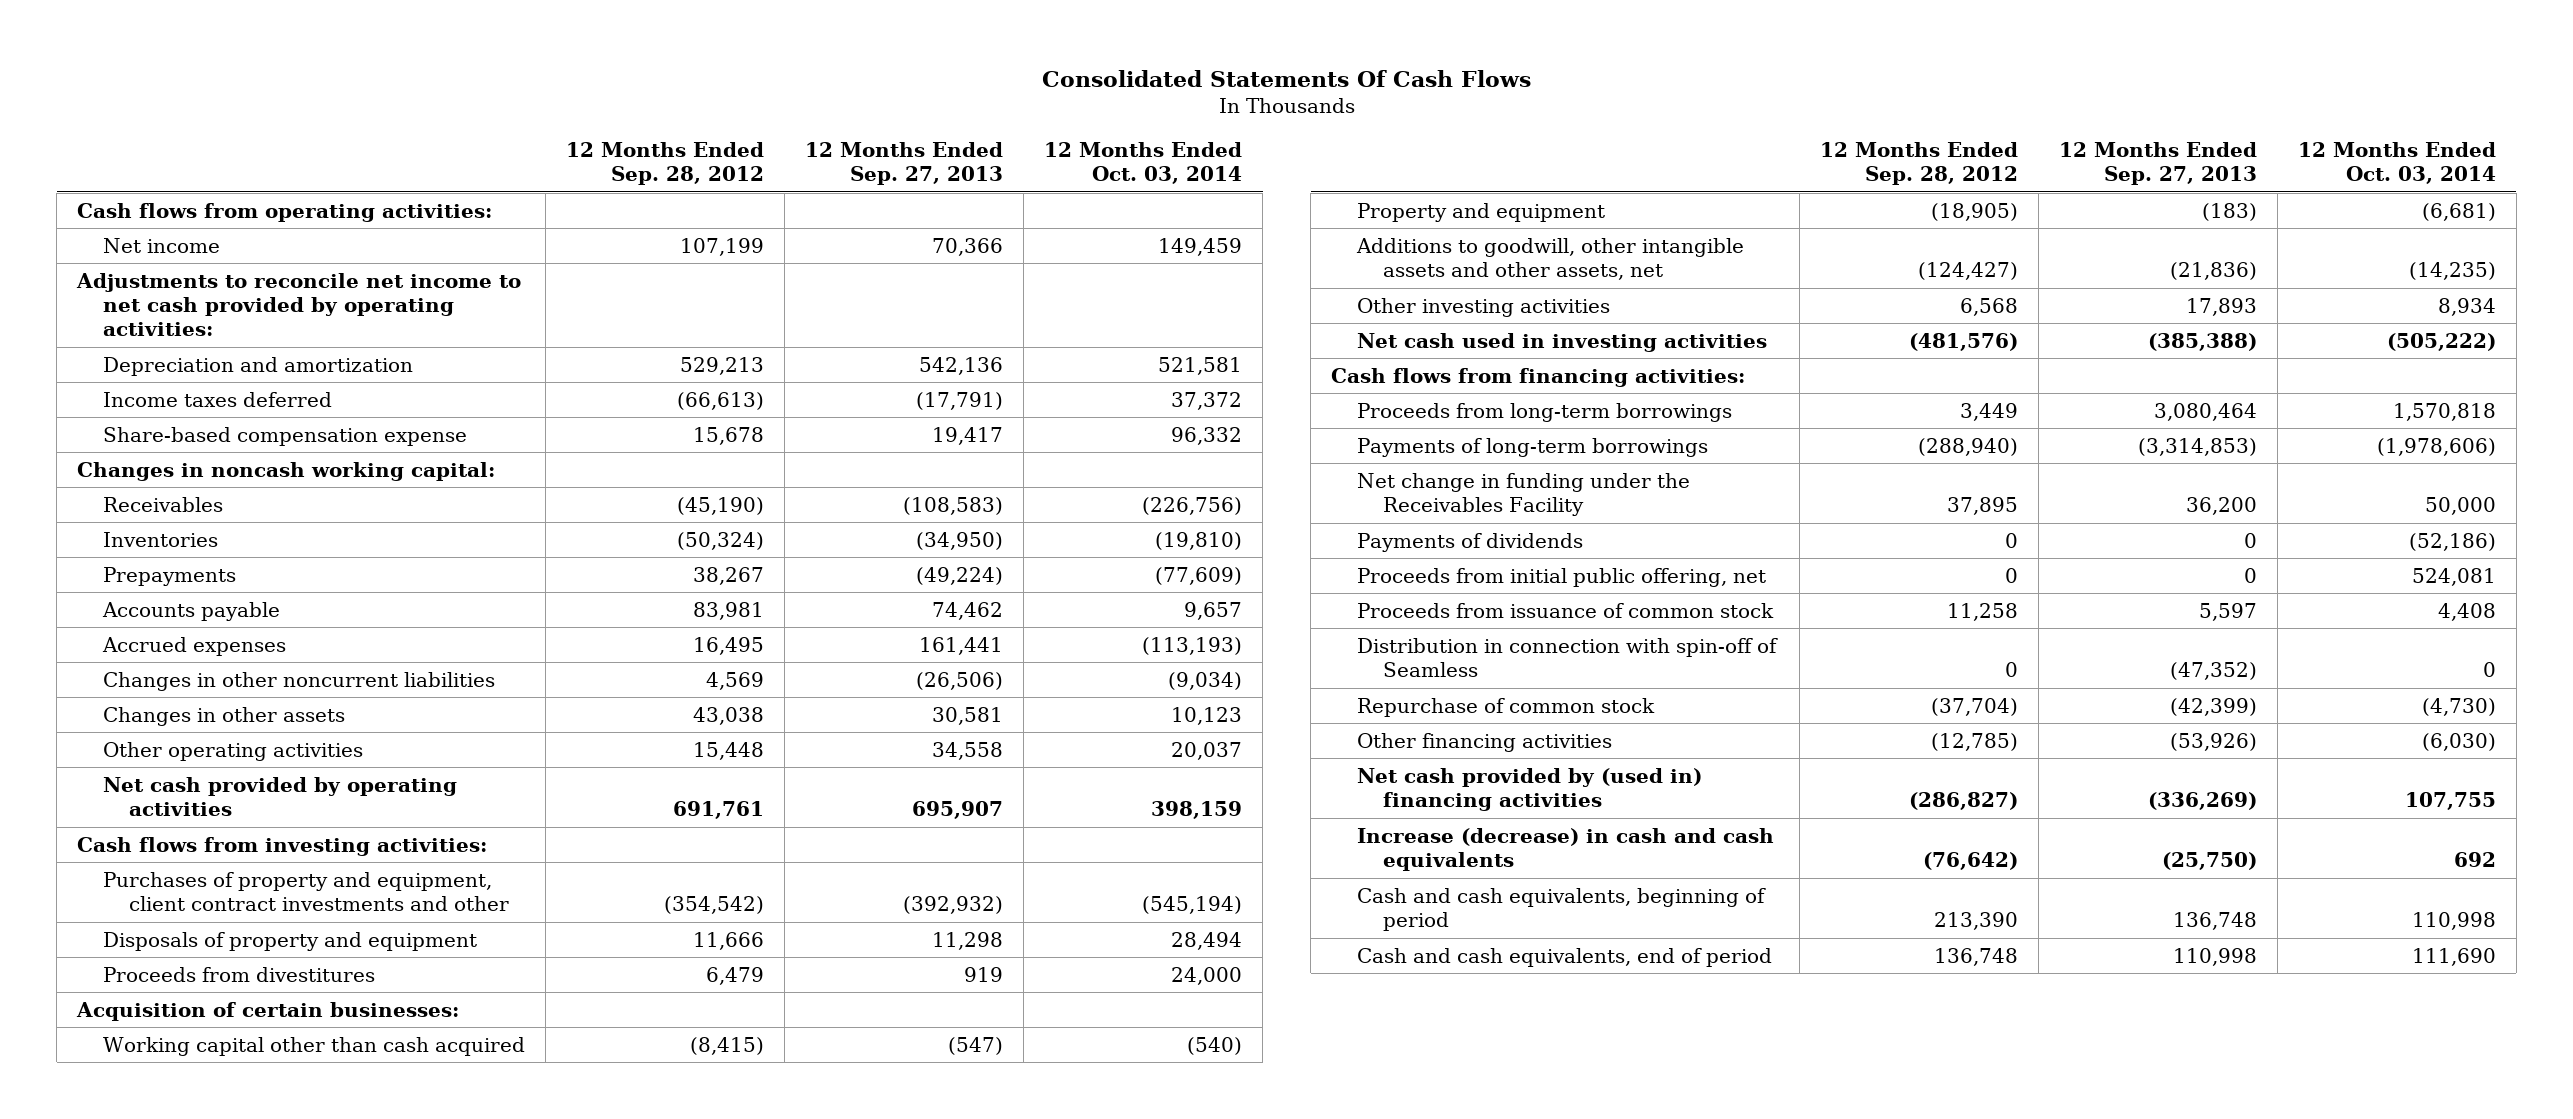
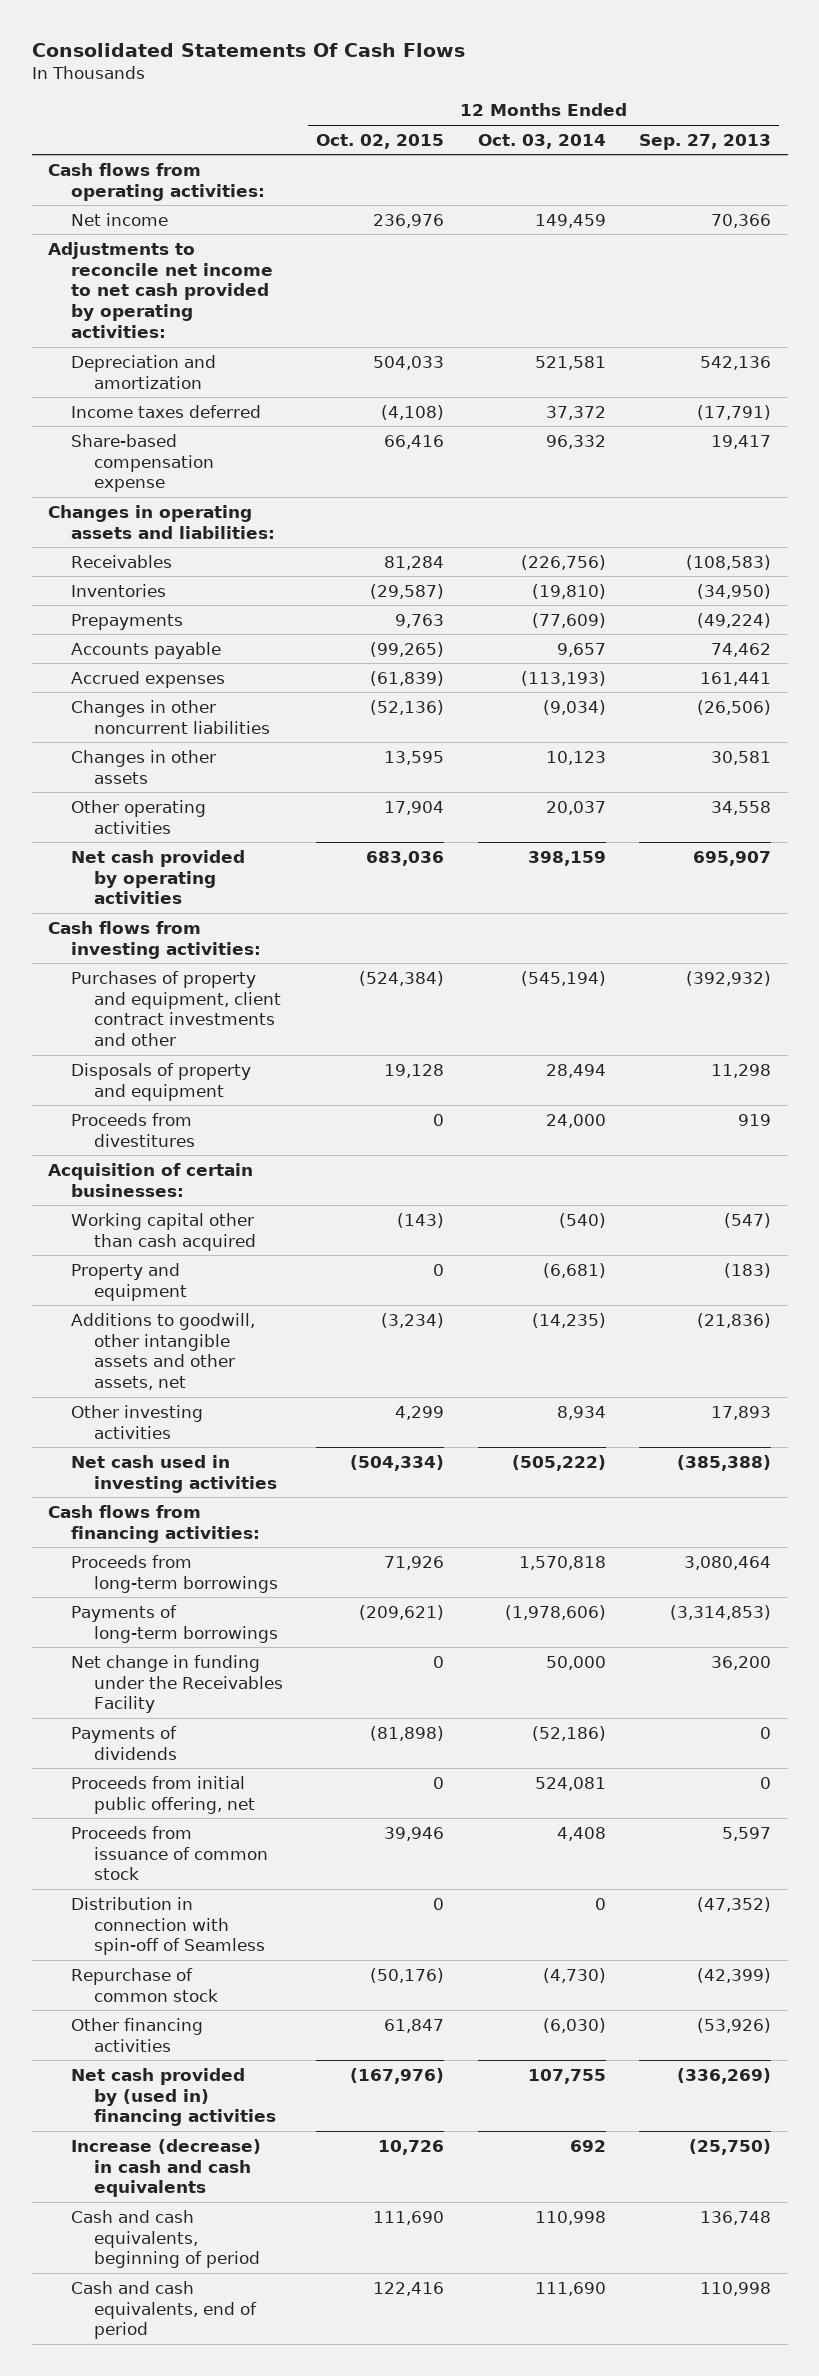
[566,142,765,186] 12 Months Ended Sep. 28, 2012 -> none
none -> [316,133,445,149] Oct. 02, 2015
[77,461,496,481] Changes in noncash working capital: -> [48,504,276,539] Changes in operating assets and liabilities:

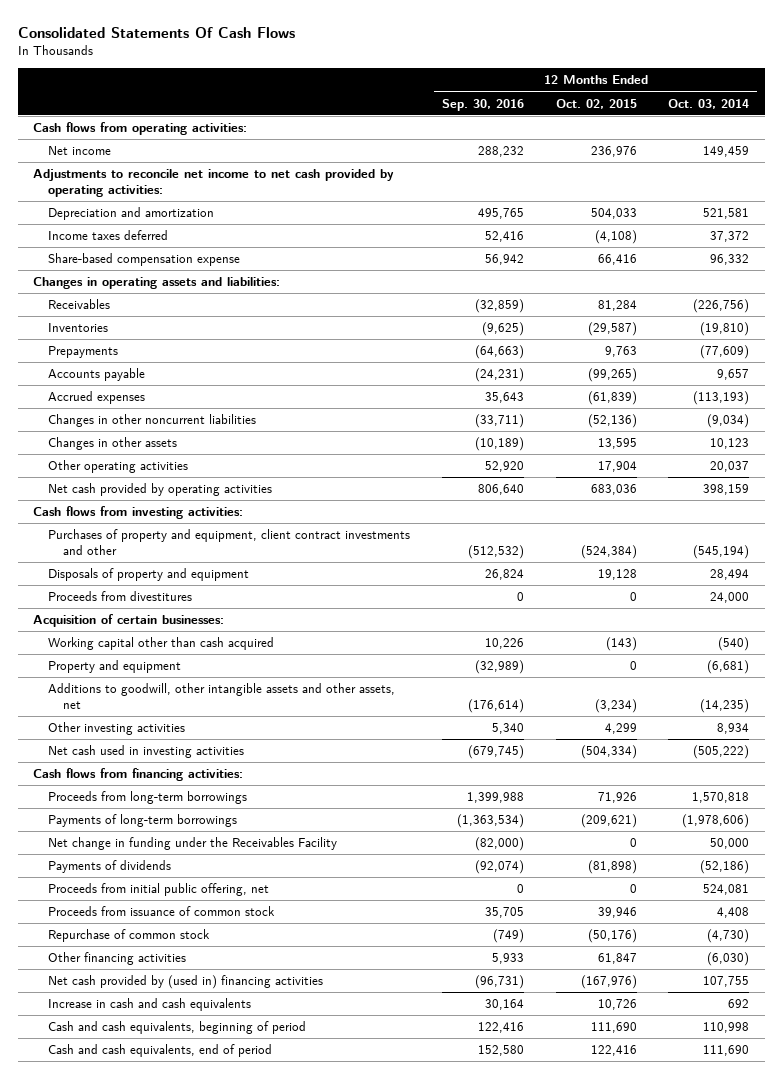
[639,133,772,150] Sep. 27, 2013 -> none
none -> [441,98,524,111] Sep. 30, 2016
[71,1896,266,1956] Distribution in connection with spin-off of Seamless -> none
[71,2138,262,2198] Increase (decrease) in cash and cash equivalents -> [48,998,252,1012] Increase in cash and cash equivalents

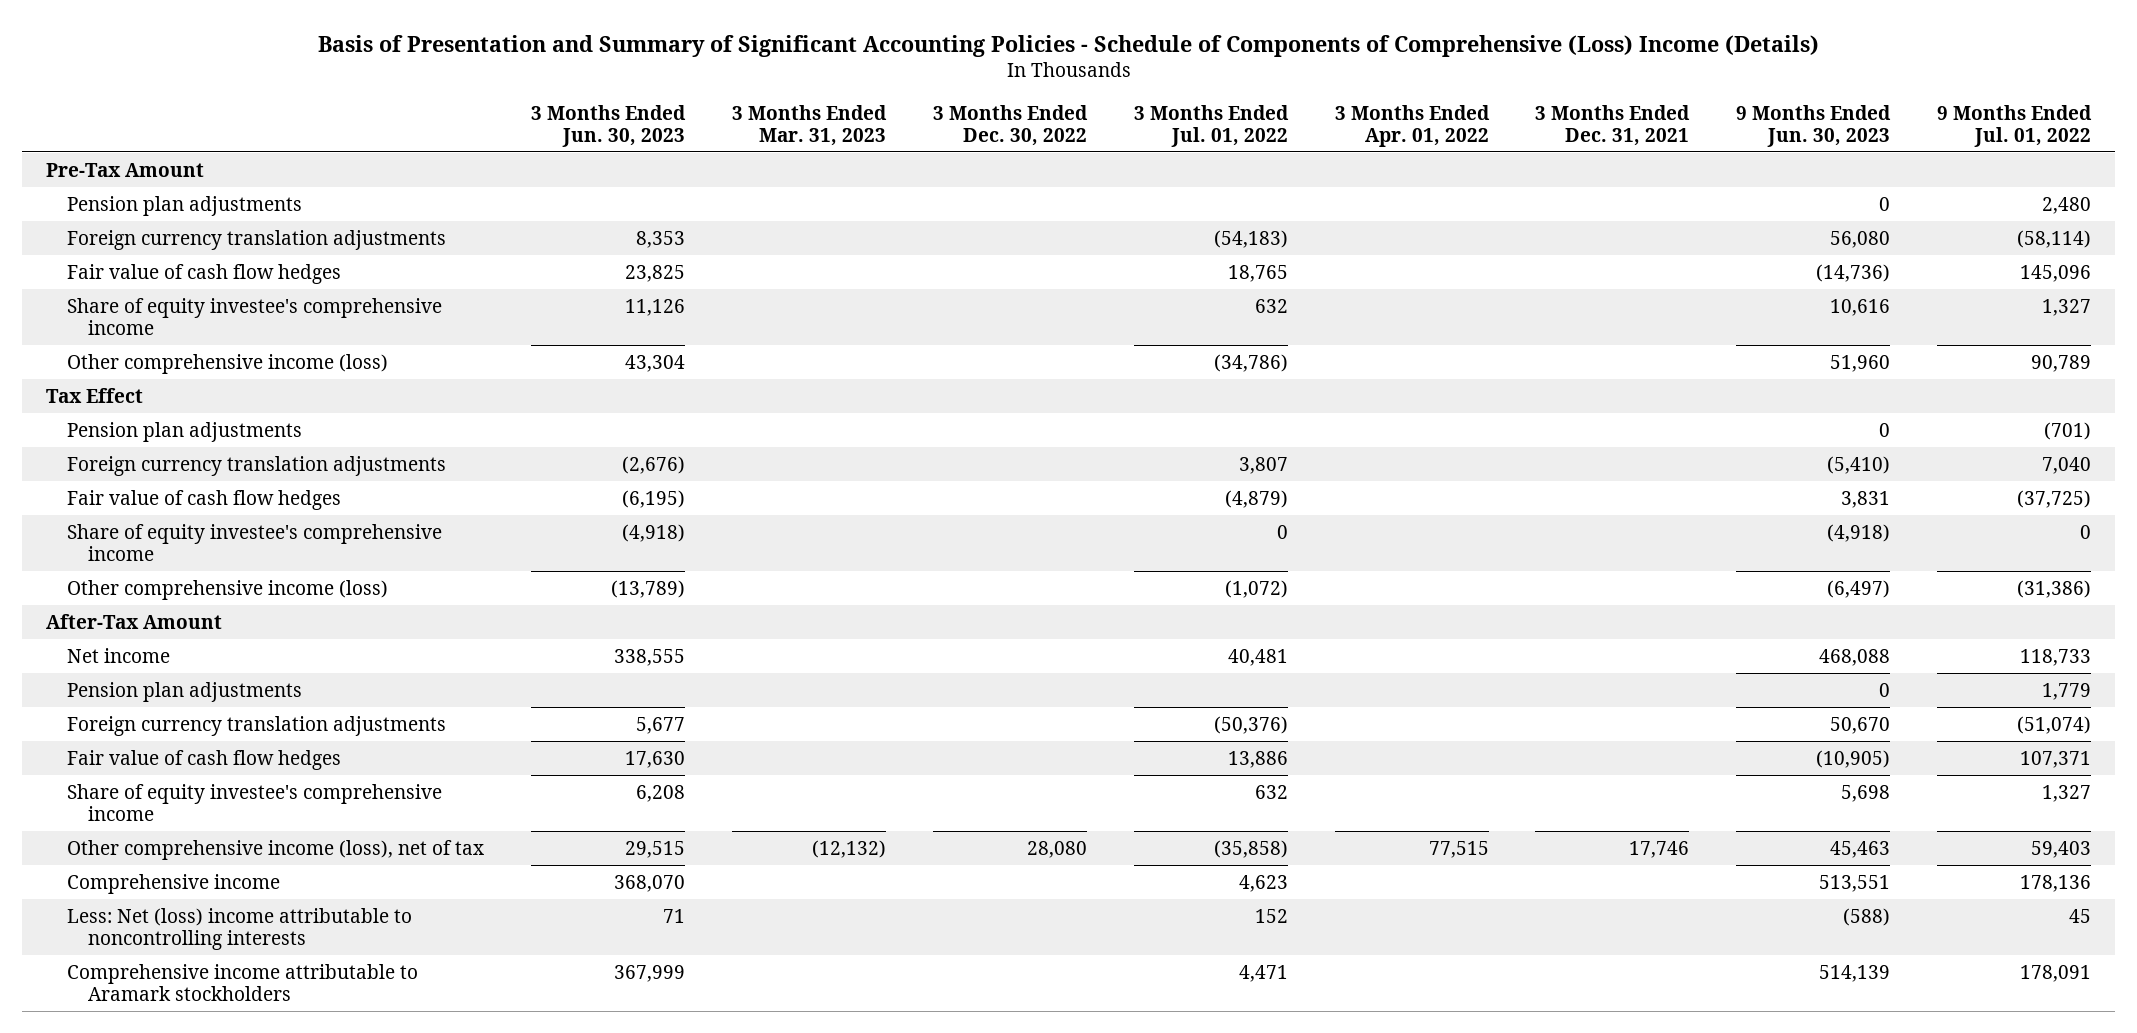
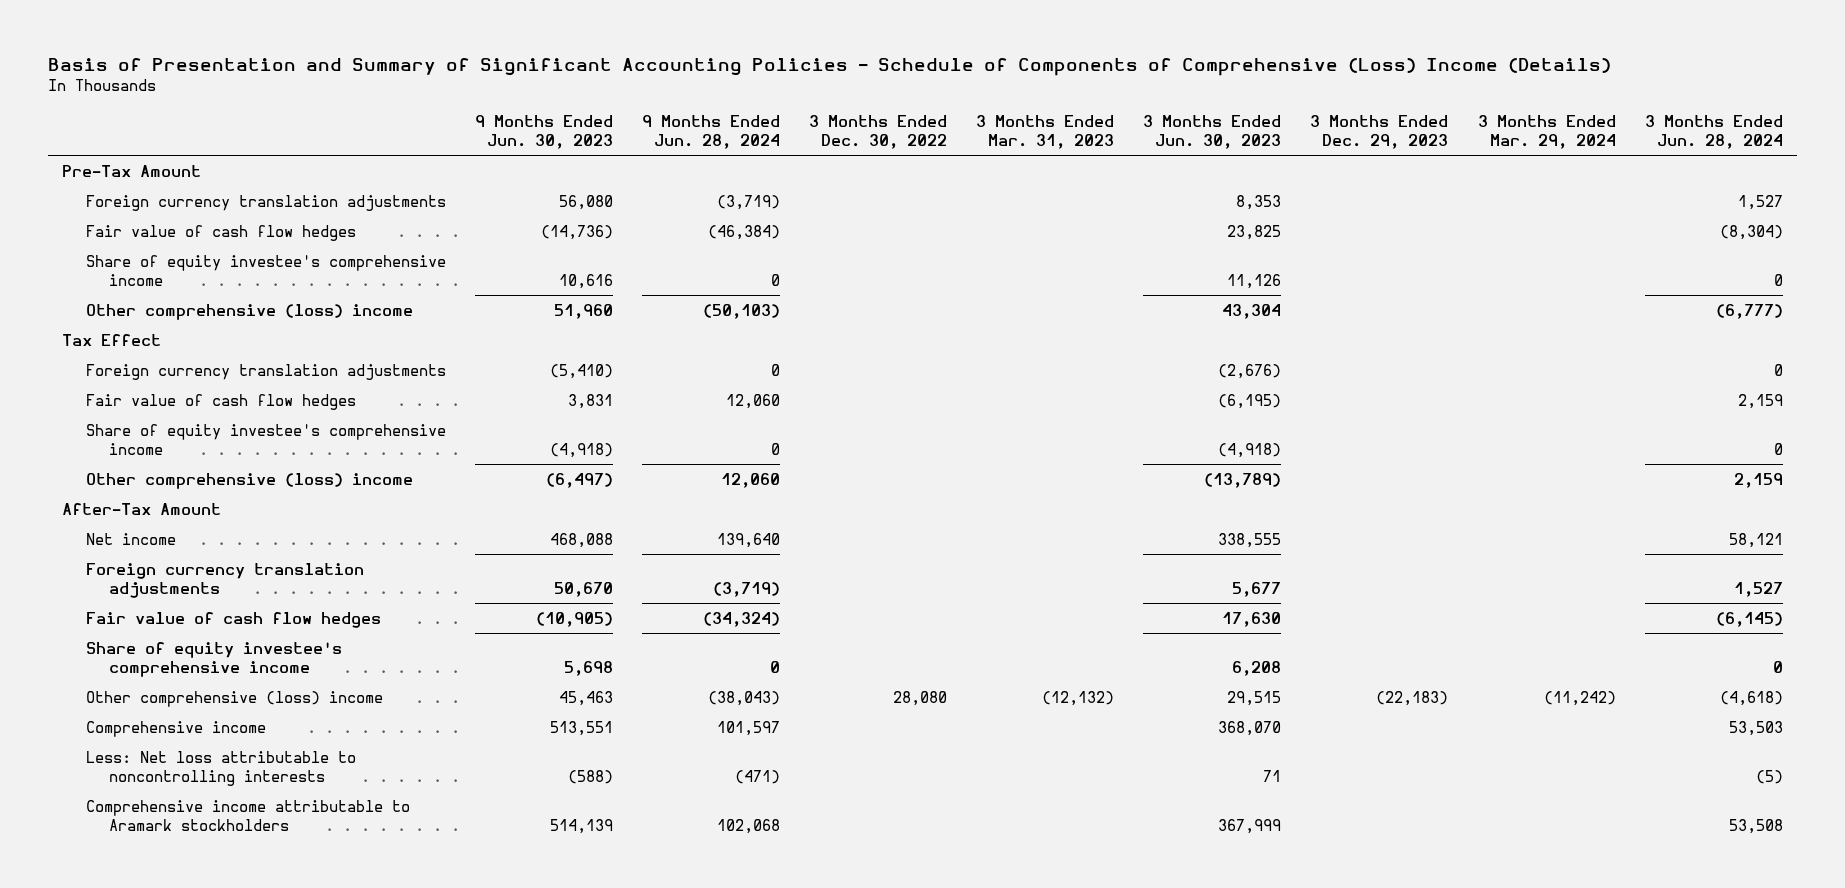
[1133,104,1289,147] 3 Months Ended Jul. 01, 2022 -> none
[1334,104,1490,147] 3 Months Ended Apr. 01, 2022 -> none
[1535,104,1691,146] 3 Months Ended Dec. 31, 2021 -> none
[1937,104,2093,147] 9 Months Ended Jul. 01, 2022 -> none
none -> [641,114,780,150] 9 Months Ended Jun. 28, 2024
none -> [1310,114,1449,150] 3 Months Ended Dec. 29, 2023
none -> [1477,114,1616,150] 3 Months Ended Mar. 29, 2024
none -> [1644,114,1783,150] 3 Months Ended Jun. 28, 2024
[67,195,303,216] Pension plan adjustments -> none
[67,353,389,374] Other comprehensive income (loss) -> [85,303,413,320] Other comprehensive (loss) income
[67,421,303,442] Pension plan adjustments -> none
[67,579,389,600] Other comprehensive income (loss) -> [85,472,413,489] Other comprehensive (loss) income
[67,681,303,702] Pension plan adjustments -> none
[67,839,485,860] Other comprehensive income (loss), net of tax -> [85,690,383,707] Other comprehensive (loss) income
[67,907,413,950] Less: Net (loss) income attributable to noncontrolling interests -> [85,750,356,786] Less: Net loss attributable to noncontrolling interests

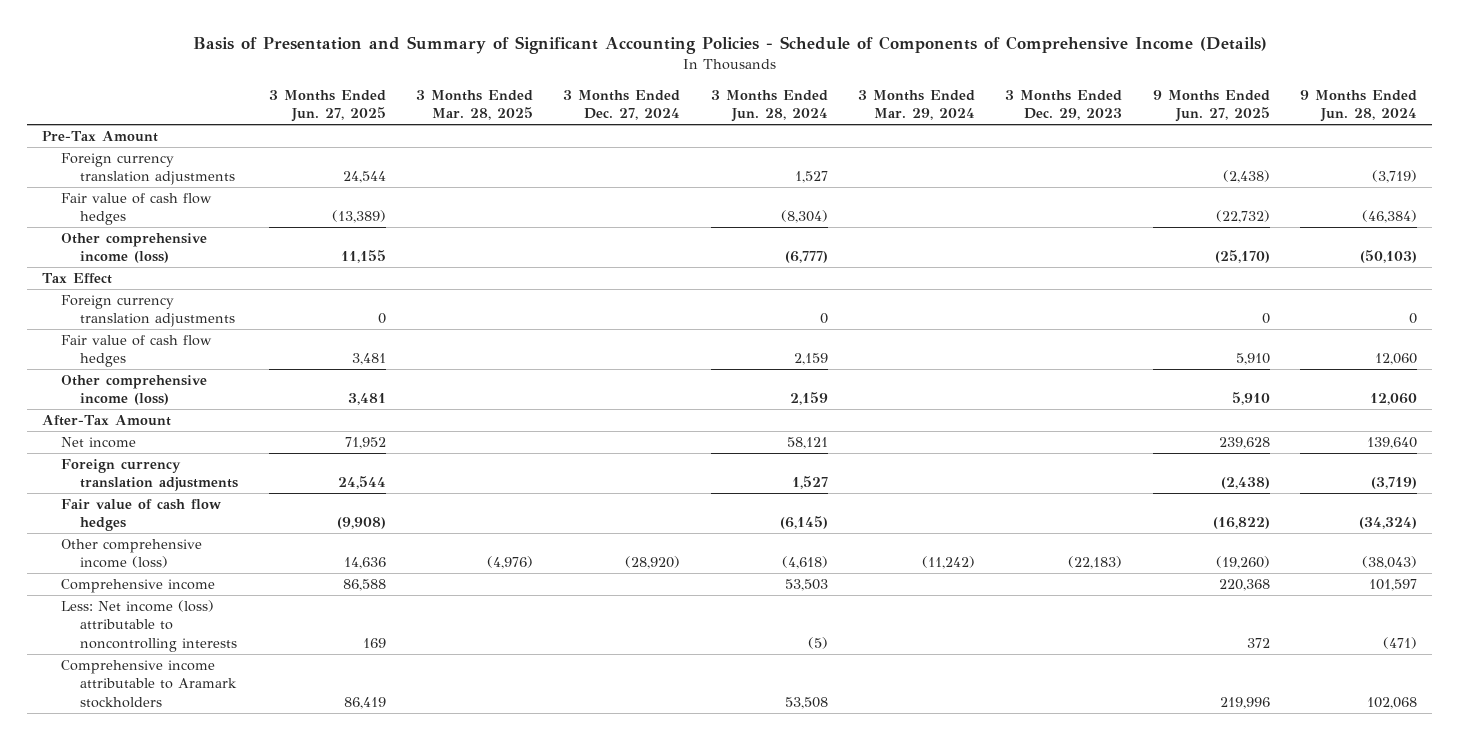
[47,57,1611,76] Basis of Presentation and Summary of Significant Accounting Policies - Schedule of Components of Comprehensive (Loss) Income (Details) -> [192,36,1267,55] Basis of Presentation and Summary of Significant Accounting Policies - Schedule of Components of Comprehensive Income (Details)
[474,114,613,150] 9 Months Ended Jun. 30, 2023 -> none
[809,114,948,150] 3 Months Ended Dec. 30, 2022 -> none
[976,114,1115,150] 3 Months Ended Mar. 31, 2023 -> none
[1143,114,1282,150] 3 Months Ended Jun. 30, 2023 -> none
none -> [268,89,386,123] 3 Months Ended Jun. 27, 2025
none -> [416,89,534,121] 3 Months Ended Mar. 28, 2025
none -> [563,89,681,121] 3 Months Ended Dec. 27, 2024
none -> [1152,89,1270,123] 9 Months Ended Jun. 27, 2025
[85,254,446,286] Share of equity investee's comprehensive income -> none
[85,303,413,320] Other comprehensive (loss) income -> [61,233,208,264] Other comprehensive income (loss)
[85,423,446,455] Share of equity investee's comprehensive income -> none
[85,472,413,489] Other comprehensive (loss) income -> [61,375,208,406] Other comprehensive income (loss)
[85,641,342,677] Share of equity investee's comprehensive income -> none
[85,690,383,707] Other comprehensive (loss) income -> [61,539,203,569] Other comprehensive income (loss)
[85,750,356,786] Less: Net loss attributable to noncontrolling interests -> [61,600,238,652] Less: Net income (loss) attributable to noncontrolling interests

